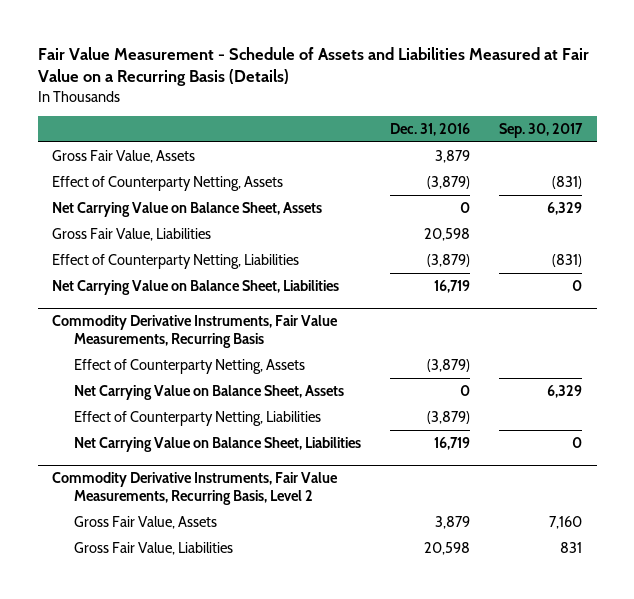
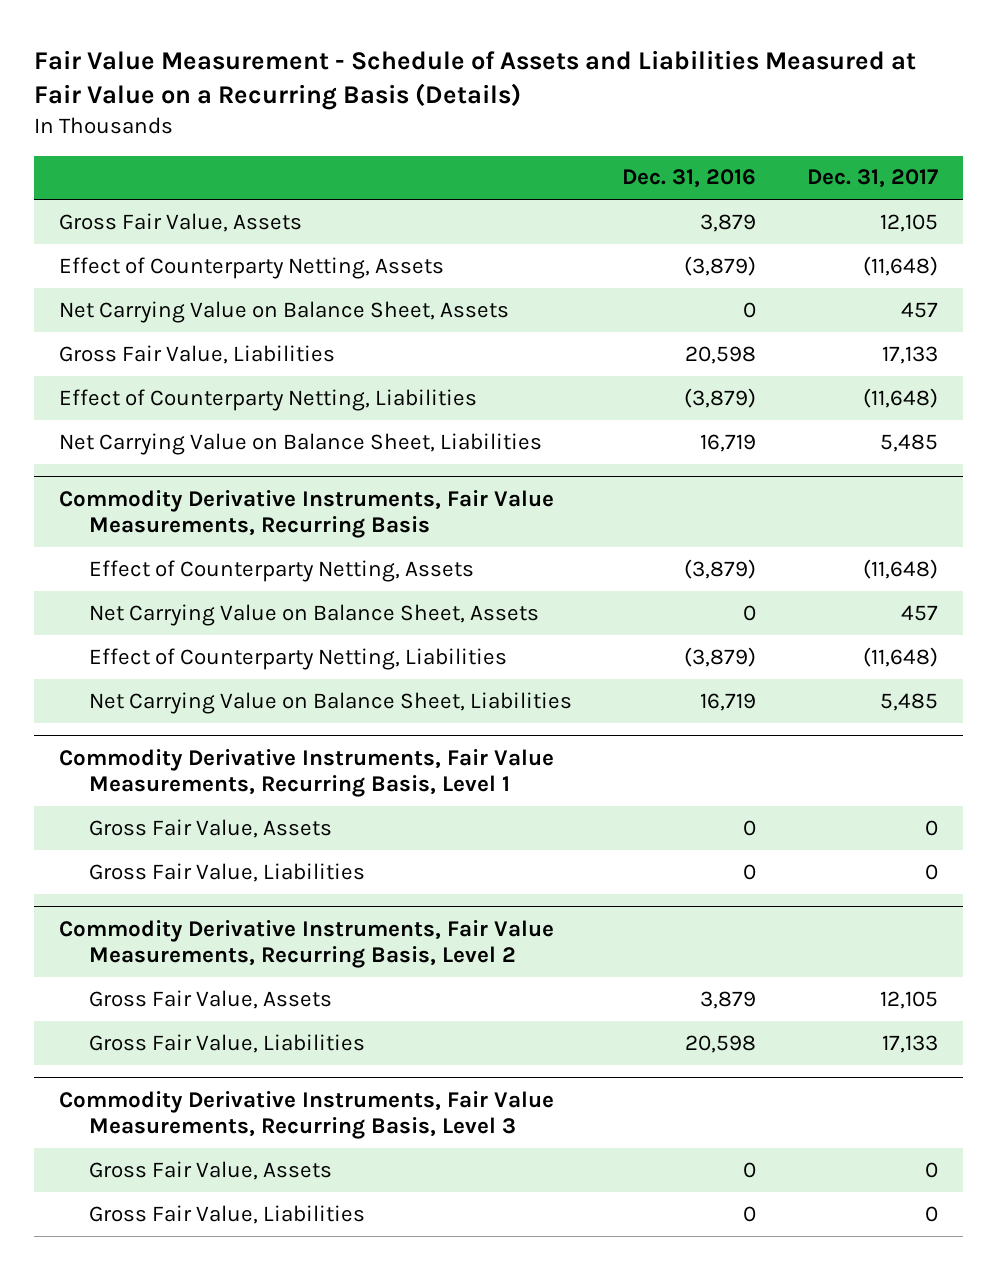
[499,123,584,139] Sep. 30, 2017 -> none
none -> [806,169,938,189] Dec. 31, 2017
none -> [59,748,555,797] Commodity Derivative Instruments, Fair Value Measurements, Recurring Basis, Level 1
none -> [88,818,332,838] Gross Fair Value, Assets
none -> [88,862,365,882] Gross Fair Value, Liabilities
none -> [59,1090,555,1139] Commodity Derivative Instruments, Fair Value Measurements, Recurring Basis, Level 3
none -> [88,1160,332,1180] Gross Fair Value, Assets
none -> [88,1204,365,1224] Gross Fair Value, Liabilities

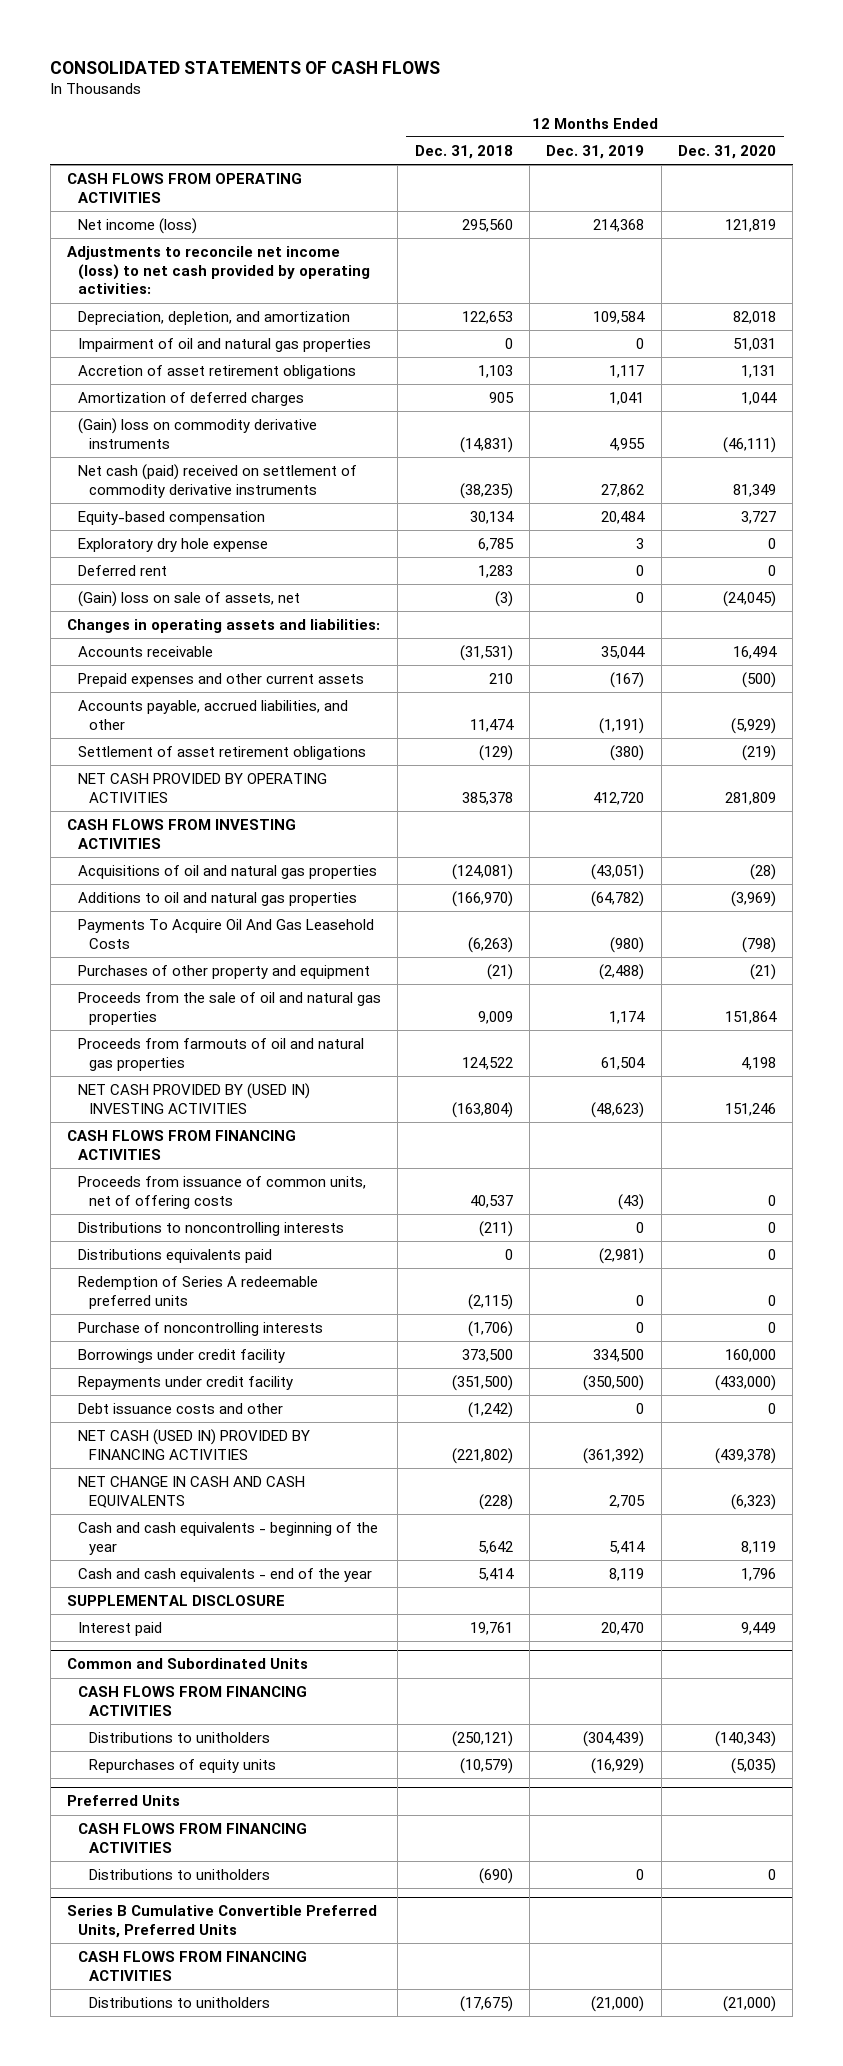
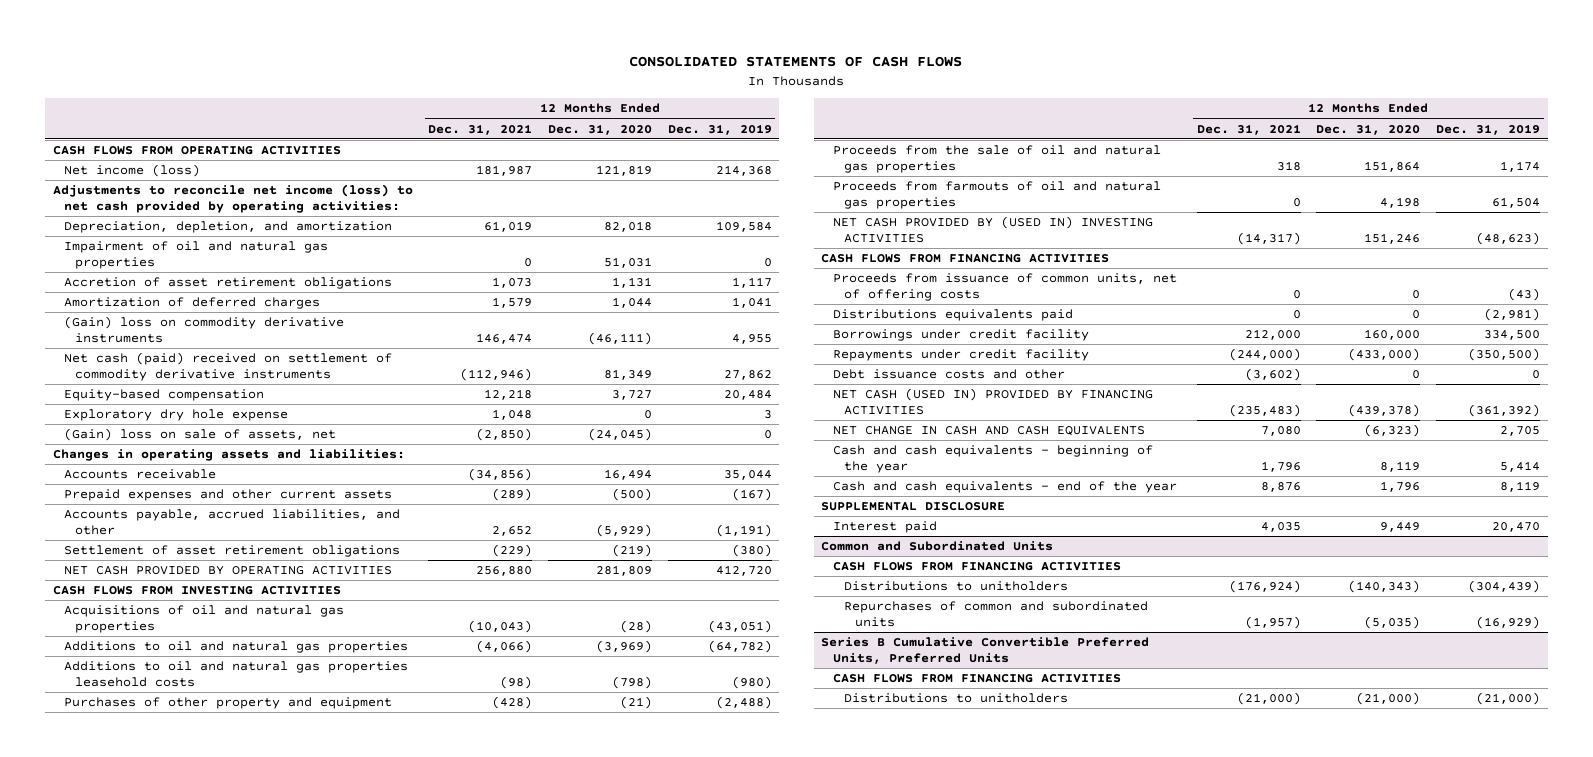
[414,144,513,159] Dec. 31, 2018 -> none
none -> [428,123,533,135] Dec. 31, 2021
[78,565,168,577] Deferred rent -> none
[78,919,375,949] Payments To Acquire Oil And Gas Leasehold Costs -> [64,661,409,688] Additions to oil and natural gas properties leasehold costs
[78,1222,345,1237] Distributions to noncontrolling interests -> none
[78,1276,319,1309] Redemption of Series A redeemable preferred units -> none
[78,1322,324,1337] Purchase of noncontrolling interests -> none
[66,1795,180,1807] Preferred Units -> none
[78,1823,308,1853] CASH FLOWS FROM FINANCING ACTIVITIES -> none
[89,1869,271,1881] Distributions to unitholders -> none
[89,1759,277,1774] Repurchases of equity units -> [843,601,1148,628] Repurchases of common and subordinated units

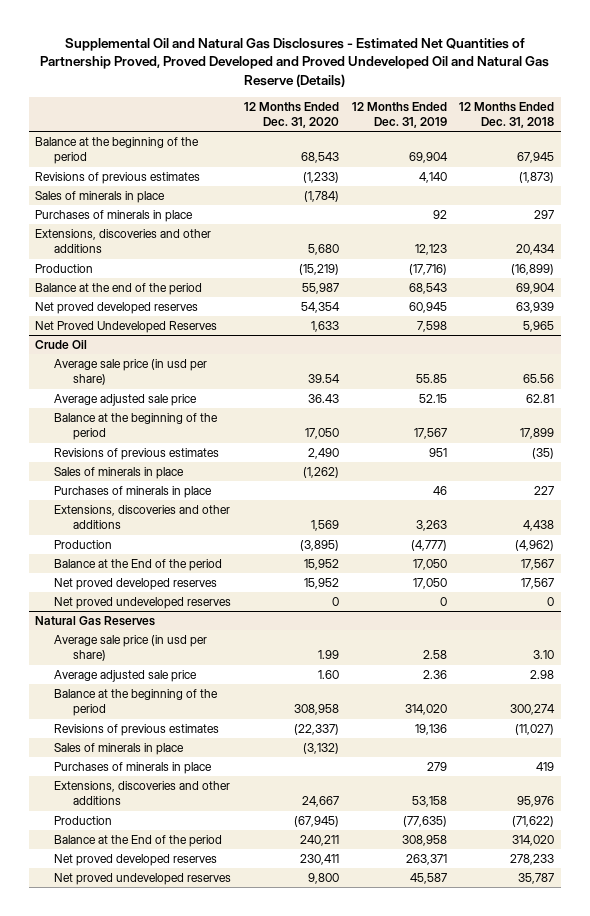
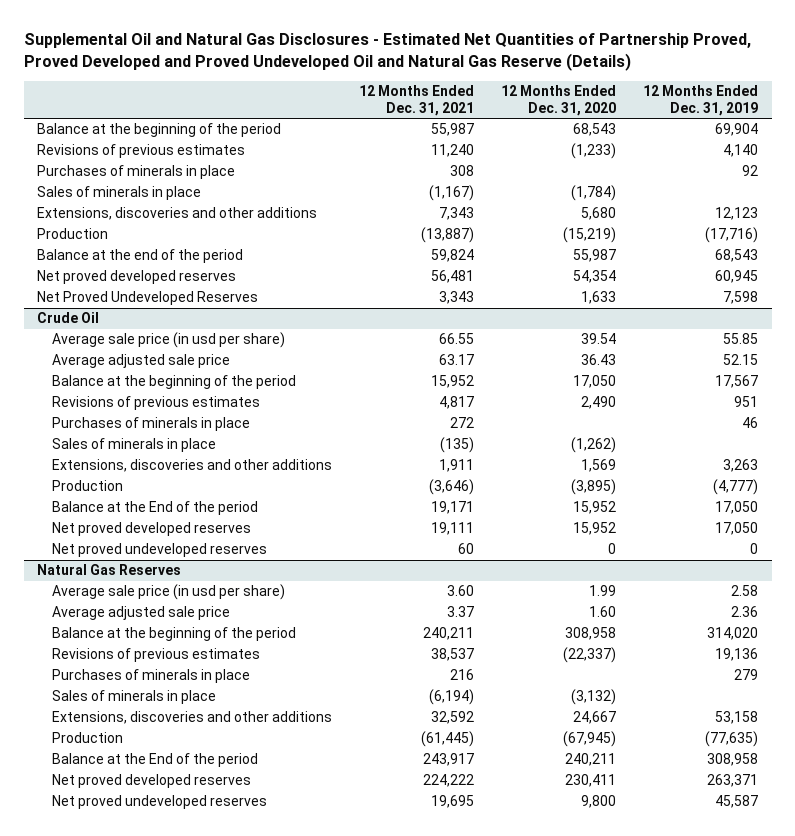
[459,101,555,129] 12 Months Ended Dec. 31, 2018 -> none
none -> [358,85,474,117] 12 Months Ended Dec. 31, 2021
[35,191,166,204] Sales of minerals in place -> [37,186,202,201] Sales of minerals in place
[54,467,185,480] Sales of minerals in place -> [51,438,216,453] Sales of minerals in place
[54,743,185,756] Sales of minerals in place -> [51,690,216,705] Sales of minerals in place

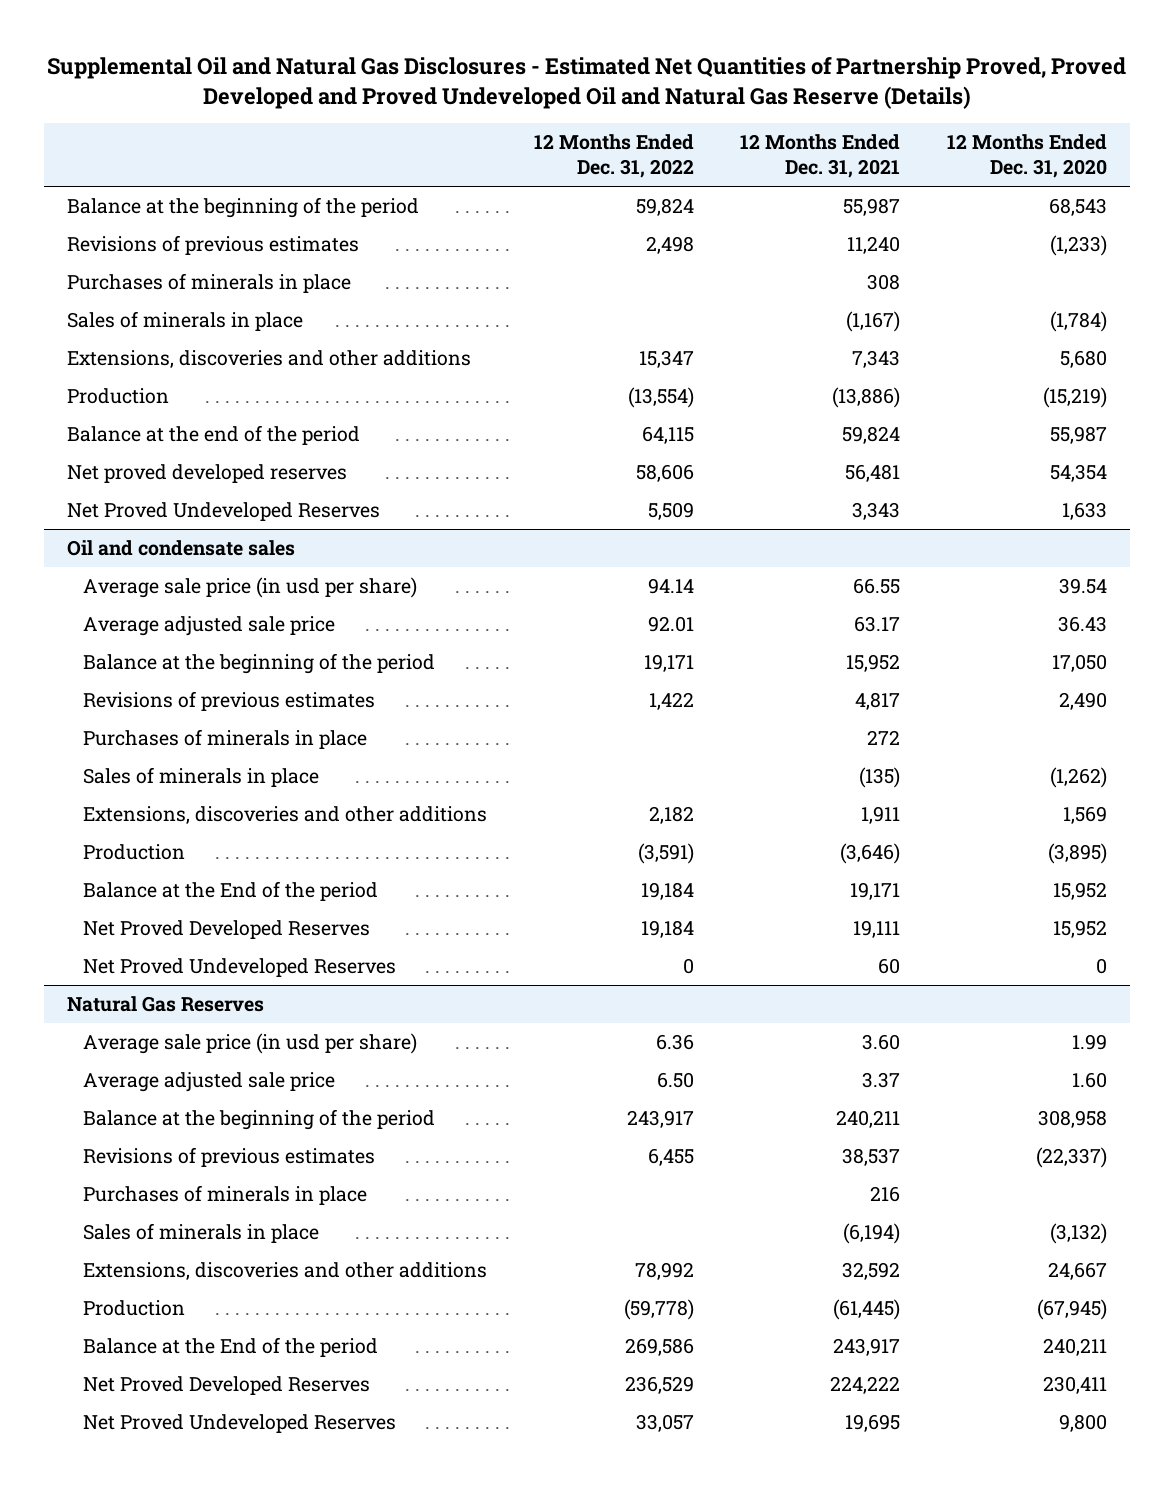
[643,85,759,117] 12 Months Ended Dec. 31, 2019 -> none
none -> [533,134,694,179] 12 Months Ended Dec. 31, 2022
[420,227,474,244] (13,887) -> [832,386,901,408] (13,886)
[37,312,100,324] Crude Oil -> [67,539,296,556] Oil and condensate sales
[51,522,251,537] Net proved developed reserves -> [82,919,370,939] Net Proved Developed Reserves
[51,543,267,558] Net proved undeveloped reserves -> [82,957,396,977] Net Proved Undeveloped Reserves
[51,774,251,789] Net proved developed reserves -> [82,1375,370,1395] Net Proved Developed Reserves
[51,795,267,810] Net proved undeveloped reserves -> [82,1413,396,1433] Net Proved Undeveloped Reserves

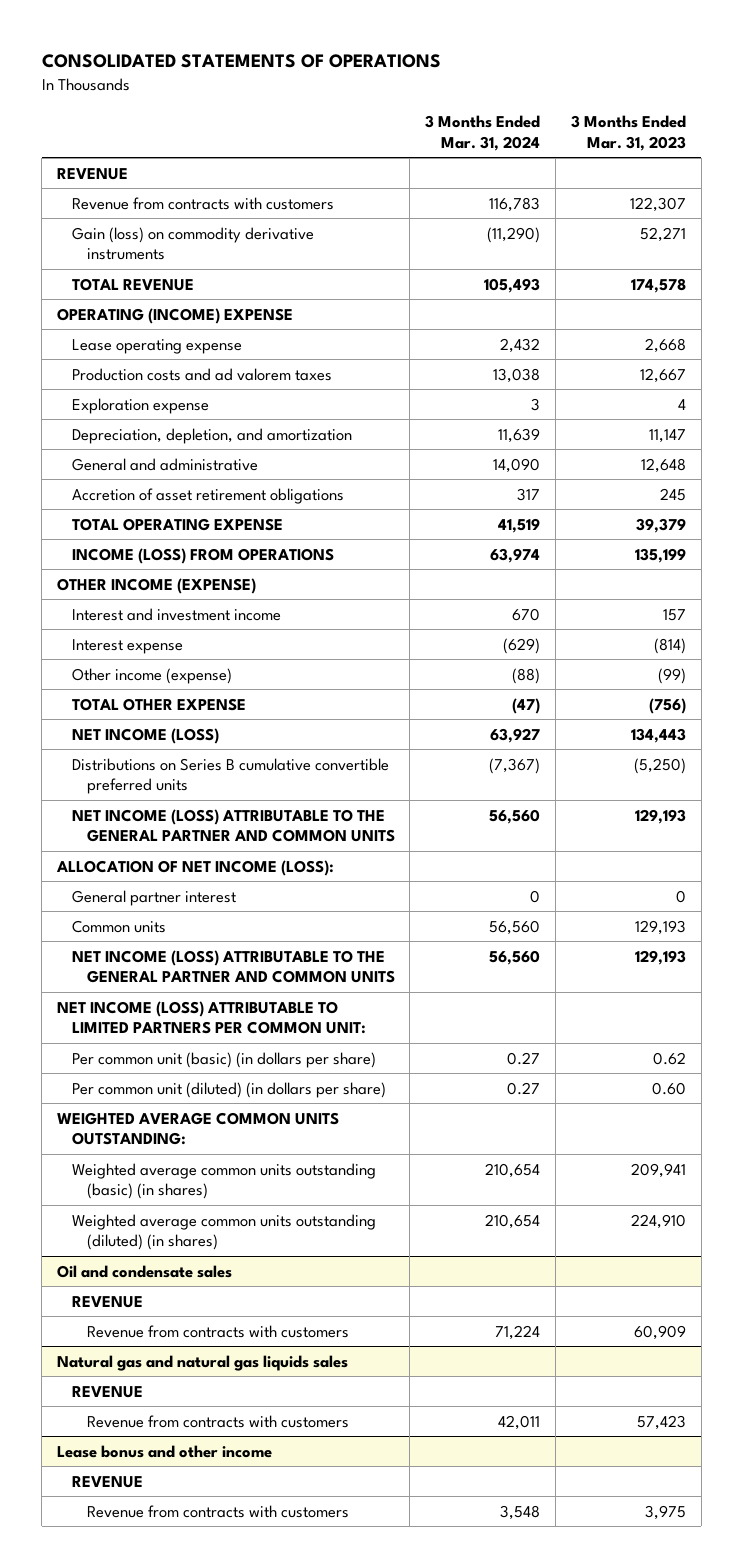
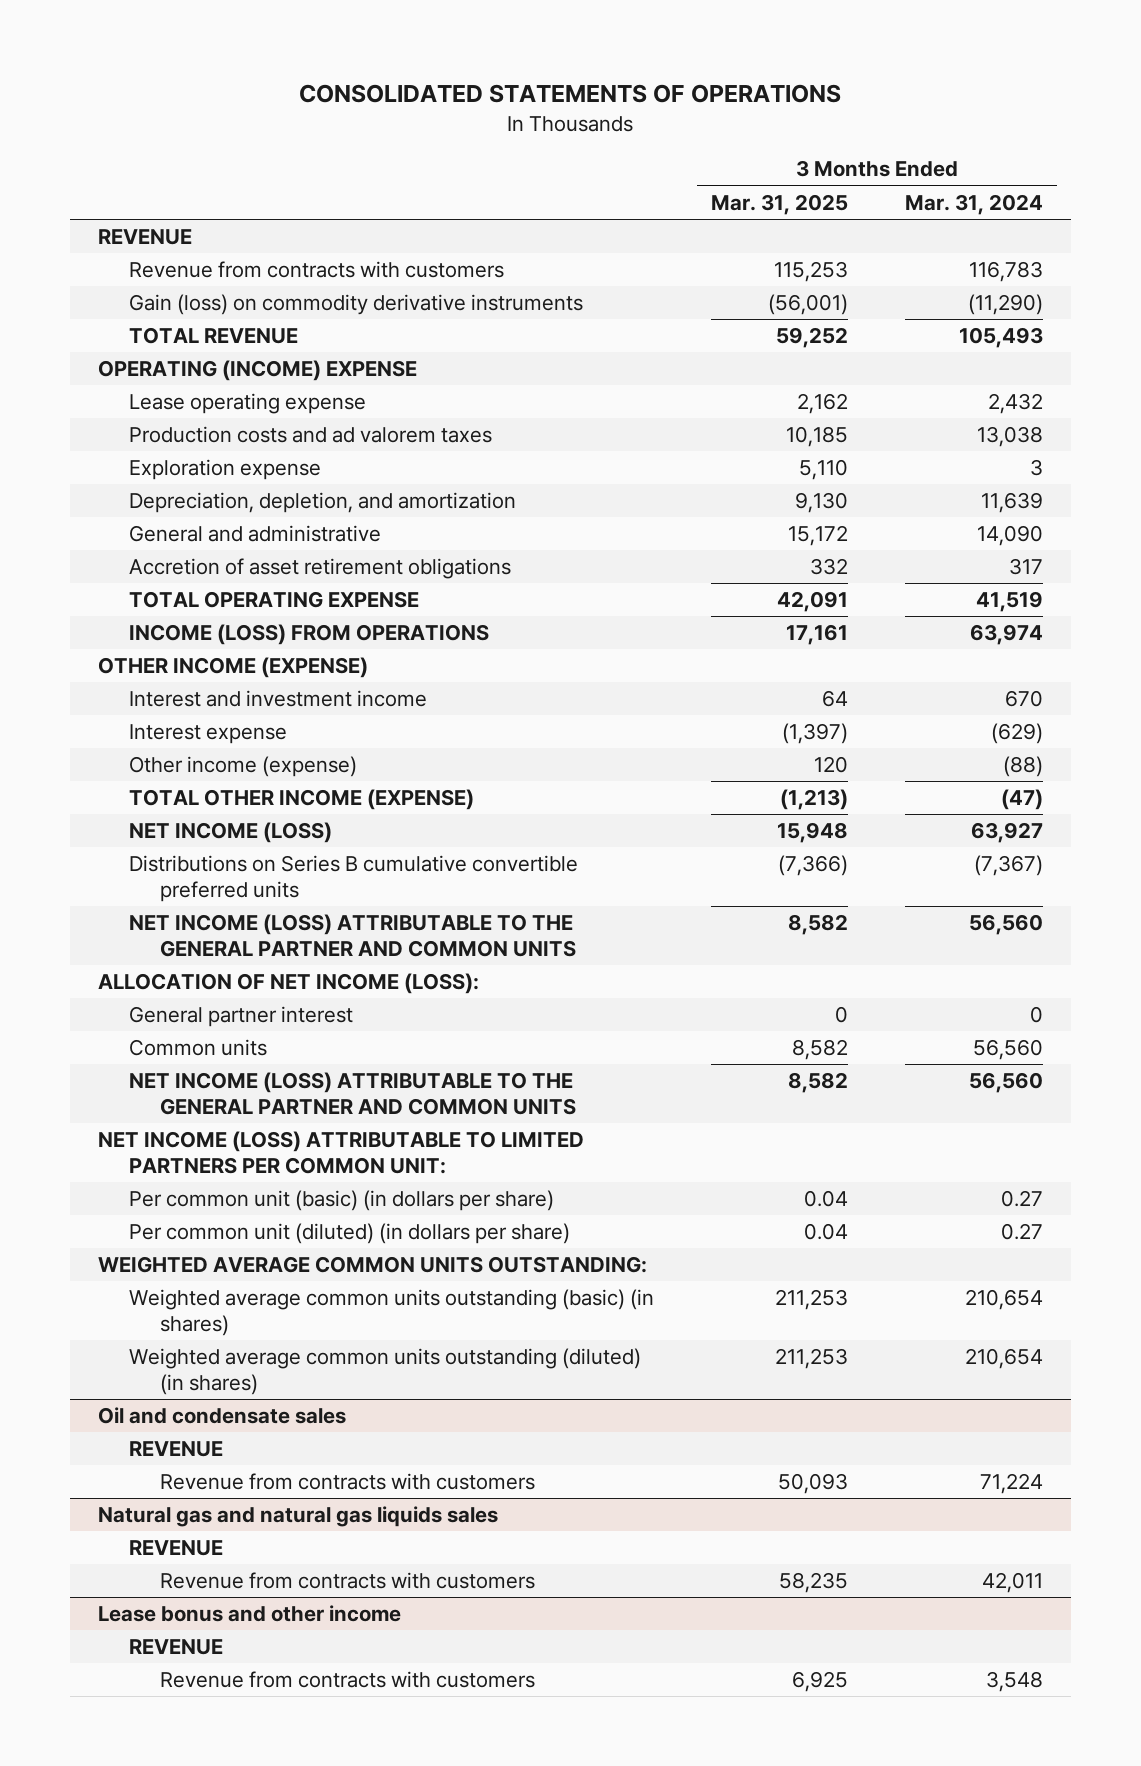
[570,115,686,151] 3 Months Ended Mar. 31, 2023 -> none
none -> [710,193,848,215] Mar. 31, 2025
[71,697,246,711] TOTAL OTHER EXPENSE -> [129,789,475,811] TOTAL OTHER INCOME (EXPENSE)

